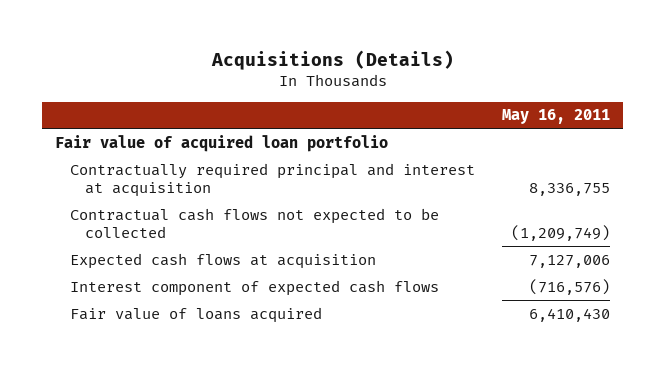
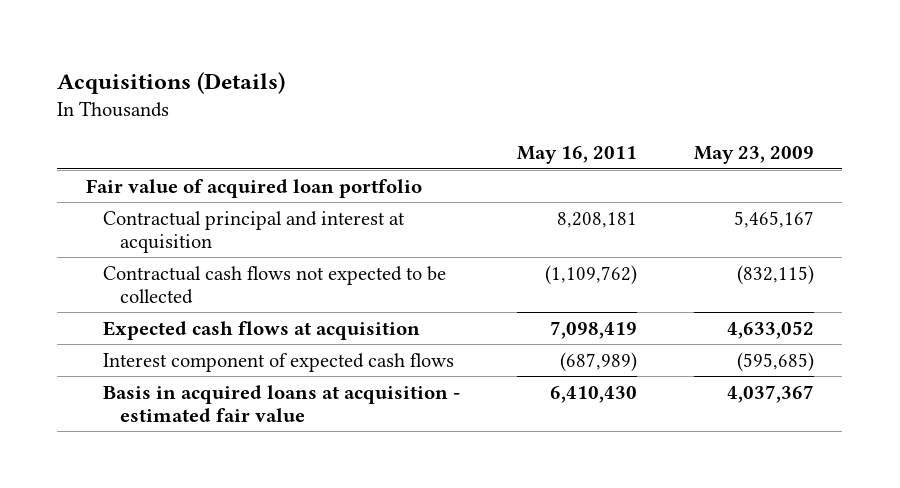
none -> [694,146,815,165] May 23, 2009
[70,162,476,198] Contractually required principal and interest at acquisition -> [103,210,406,254] Contractual principal and interest at acquisition
[528,183,610,197] 8,336,755 -> [557,211,638,228] 8,208,181
[510,225,610,242] (1,209,749) -> [545,264,638,285] (1,109,762)
[528,254,610,268] 7,127,006 -> [550,320,638,339] 7,098,419
[528,278,610,295] (716,576) -> [560,351,638,372] (687,989)
[70,306,323,323] Fair value of loans acquired -> [103,384,461,423] Basis in acquired loans at acquisition - estimated fair value

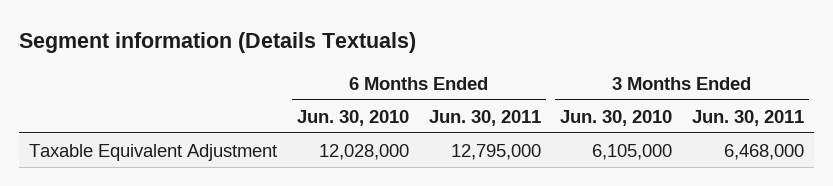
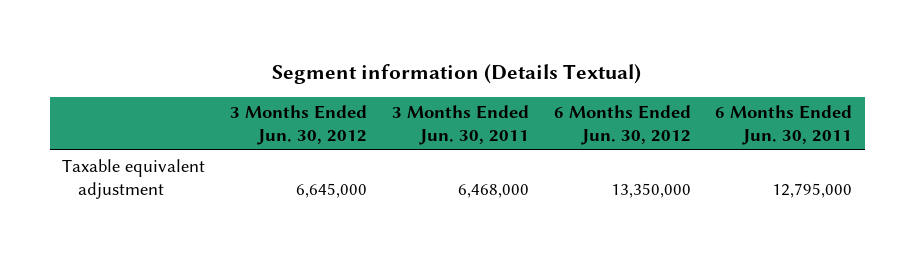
[19,32,417,54] Segment information (Details Textuals) -> [272,63,642,84] Segment information (Details Textual)
[296,109,409,126] Jun. 30, 2010 -> none
[560,109,673,126] Jun. 30, 2010 -> none
none -> [230,104,368,146] 3 Months Ended Jun. 30, 2012
none -> [553,104,691,146] 6 Months Ended Jun. 30, 2012
[29,143,278,161] Taxable Equivalent Adjustment -> [62,158,206,200] Taxable equivalent adjustment

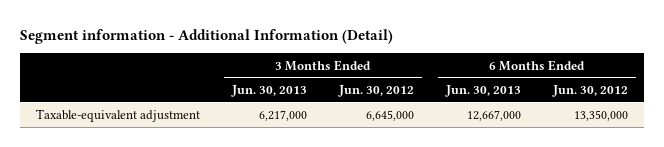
[272,63,642,84] Segment information (Details Textual) -> [19,29,393,45] Segment information - Additional Information (Detail)
[391,104,529,146] 3 Months Ended Jun. 30, 2011 -> none
[715,104,853,146] 6 Months Ended Jun. 30, 2011 -> none
none -> [230,85,307,98] Jun. 30, 2013
none -> [444,85,521,98] Jun. 30, 2013
[62,158,206,200] Taxable equivalent adjustment -> [35,109,200,123] Taxable-equivalent adjustment

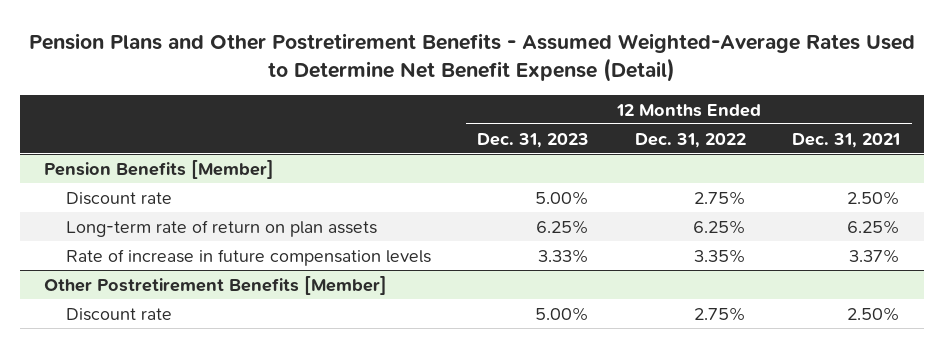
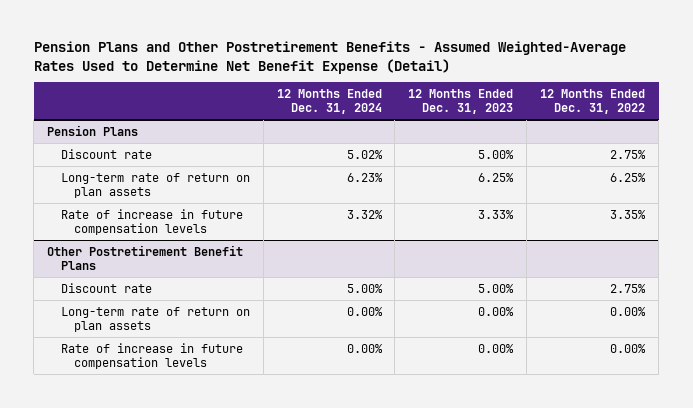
[792,132,901,148] Dec. 31, 2021 -> none
none -> [276,88,382,115] 12 Months Ended Dec. 31, 2024
[43,159,274,179] Pension Benefits [Member] -> [47,124,139,136] Pension Plans
[43,275,387,295] Other Postretirement Benefits [Member] -> [47,244,244,270] Other Postretirement Benefit Plans
none -> [60,306,250,332] Long-term rate of return on plan assets
none -> [60,342,243,369] Rate of increase in future compensation levels

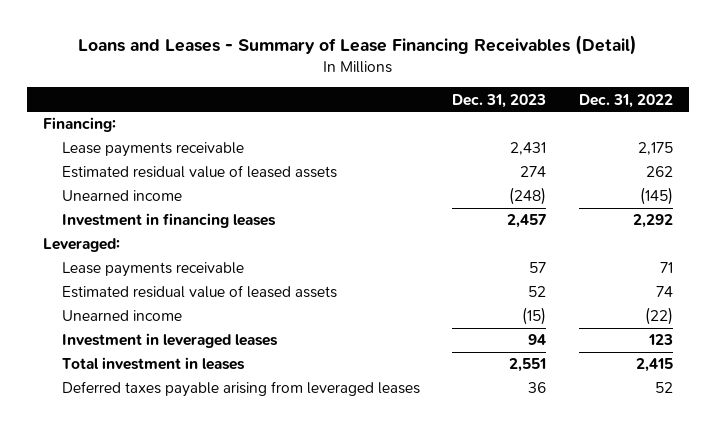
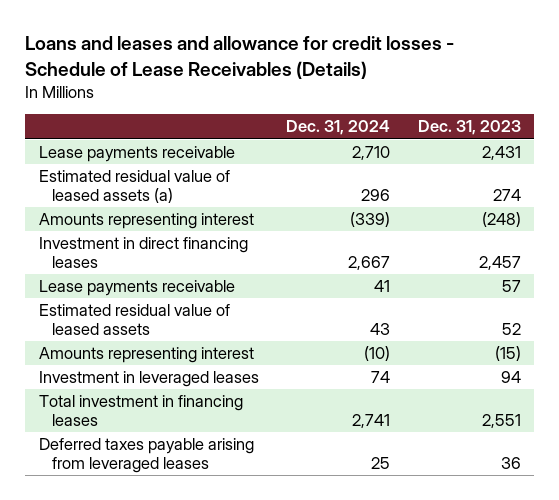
[77,35,637,56] Loans and Leases - Summary of Lease Financing Receivables (Detail) -> [24,36,454,79] Loans and leases and allowance for credit losses - Schedule of Lease Receivables (Details)
[578,93,673,108] Dec. 31, 2022 -> none
none -> [286,120,391,136] Dec. 31, 2024
[43,117,117,133] Financing: -> none
[43,238,121,253] Leveraged: -> none
[61,165,337,179] Estimated residual value of leased assets -> [38,170,230,204] Estimated residual value of leased assets (a)
[61,190,182,202] Unearned income -> [38,213,254,230] Amounts representing interest
[61,213,276,229] Investment in financing leases -> [38,237,248,269] Investment in direct financing leases
[61,310,182,322] Unearned income -> [38,347,254,364] Amounts representing interest
[61,357,245,371] Total investment in leases -> [38,395,243,427] Total investment in financing leases

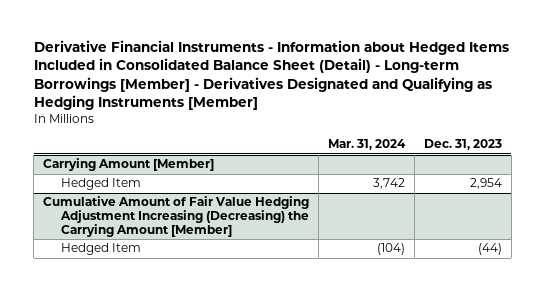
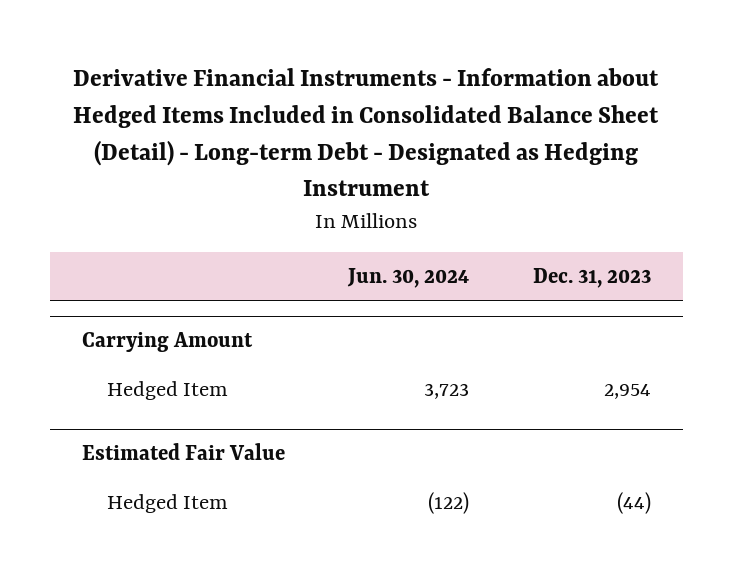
[33,40,509,111] Derivative Financial Instruments - Information about Hedged Items Included in Consolidated Balance Sheet (Detail) - Long-term Borrowings [Member] - Derivatives Designated and Qualifying as Hedging Instruments [Member] -> [73,68,660,197] Derivative Financial Instruments - Information about Hedged Items Included in Consolidated Balance Sheet (Detail) - Long-term Debt - Designated as Hedging Instrument
[327,139,406,151] Mar. 31, 2024 -> none
none -> [347,267,470,288] Jun. 30, 2024
[43,158,215,172] Carrying Amount [Member] -> [81,332,253,353] Carrying Amount
[43,196,310,238] Cumulative Amount of Fair Value Hedging Adjustment Increasing (Decreasing) the Carrying Amount [Member] -> [81,443,285,461] Estimated Fair Value

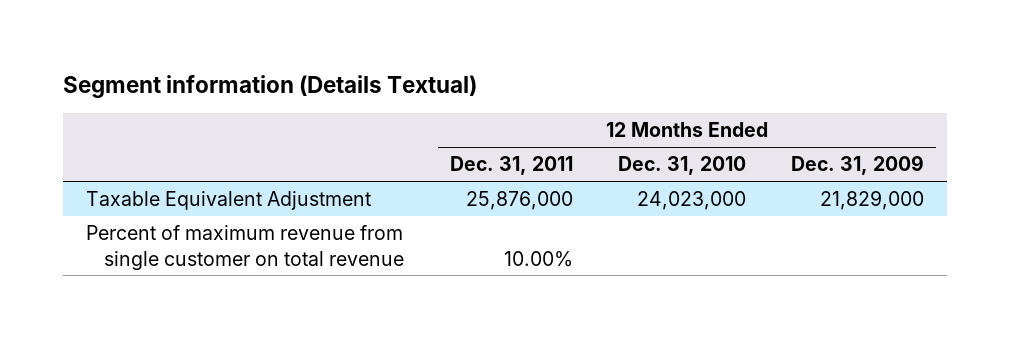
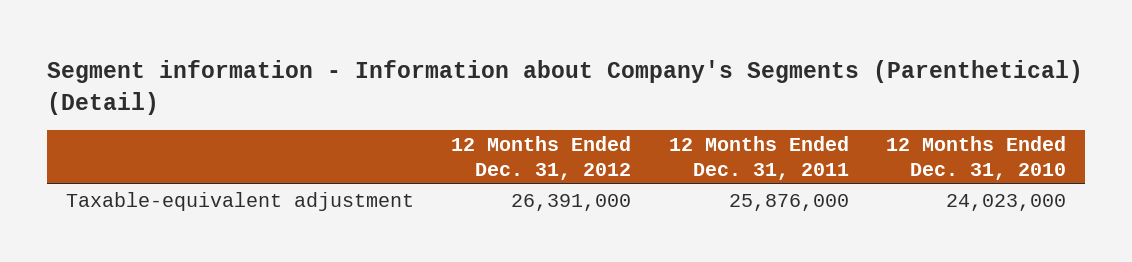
[63,75,478,99] Segment information (Details Textual) -> [46,60,1083,115] Segment information - Information about Company's Segments (Parenthetical) (Detail)
[791,155,925,176] Dec. 31, 2009 -> none
none -> [451,136,632,180] 12 Months Ended Dec. 31, 2012
[85,225,405,270] Percent of maximum revenue from single customer on total revenue -> none
[85,191,371,211] Taxable Equivalent Adjustment -> [65,191,414,211] Taxable-equivalent adjustment

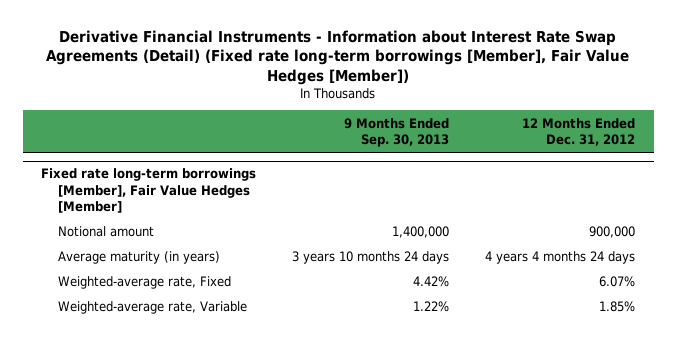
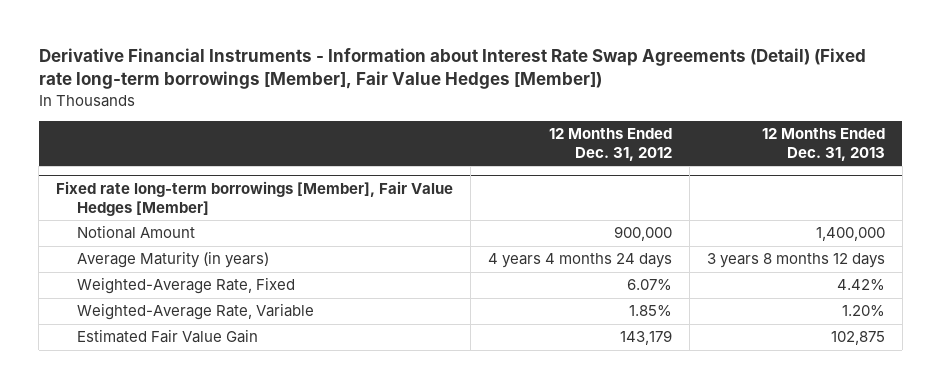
[344,117,450,147] 9 Months Ended Sep. 30, 2013 -> none
none -> [761,128,885,161] 12 Months Ended Dec. 31, 2013
[58,226,155,238] Notional amount -> [76,225,195,240] Notional Amount
[58,251,221,265] Average maturity (in years) -> [76,251,269,269] Average Maturity (in years)
[58,276,232,290] Weighted-average rate, Fixed -> [76,277,295,295] Weighted-Average Rate, Fixed
[58,301,248,315] Weighted-average rate, Variable -> [76,303,314,321] Weighted-Average Rate, Variable
none -> [76,329,258,344] Estimated Fair Value Gain

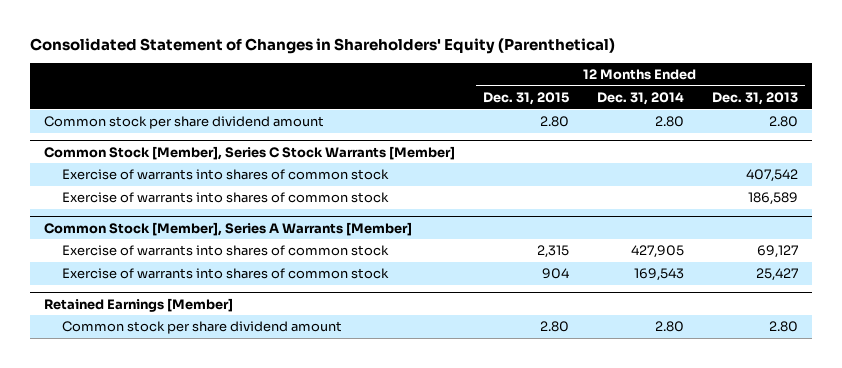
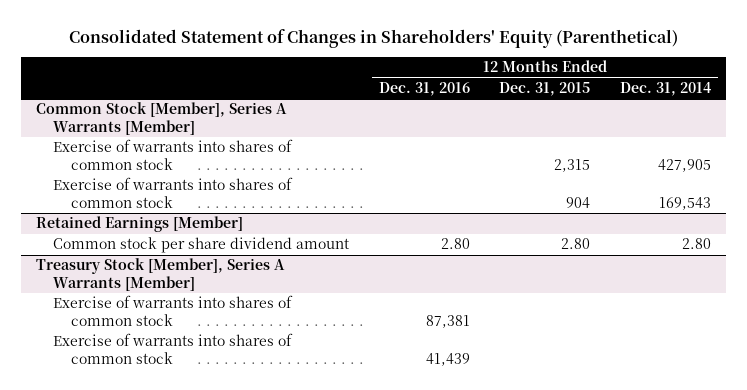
[711,91,798,105] Dec. 31, 2013 -> none
none -> [378,81,470,96] Dec. 31, 2016
[43,116,324,130] Common stock per share dividend amount -> none
[43,145,455,160] Common Stock [Member], Series C Stock Warrants [Member] -> none
[62,169,390,181] Exercise of warrants into shares of common stock -> none
[62,192,390,204] Exercise of warrants into shares of common stock -> none
none -> [36,258,286,291] Treasury Stock [Member], Series A Warrants [Member]
none -> [53,295,294,326] Exercise of warrants into shares of common stock
none -> [53,333,294,364] Exercise of warrants into shares of common stock

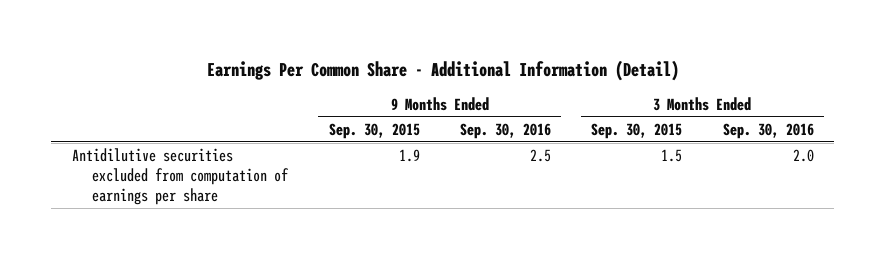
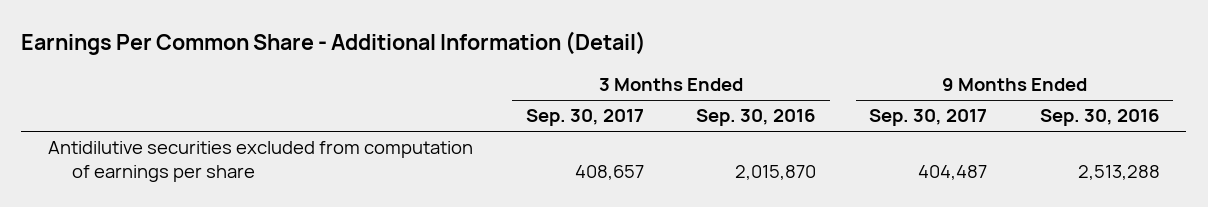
[328,122,420,139] Sep. 30, 2015 -> none
[591,122,683,139] Sep. 30, 2015 -> none
none -> [525,109,644,127] Sep. 30, 2017
none -> [869,109,988,127] Sep. 30, 2017
[529,148,551,162] 2.5 -> [1077,164,1160,180] 2,513,288
[792,148,814,162] 2.0 -> [735,164,817,180] 2,015,870

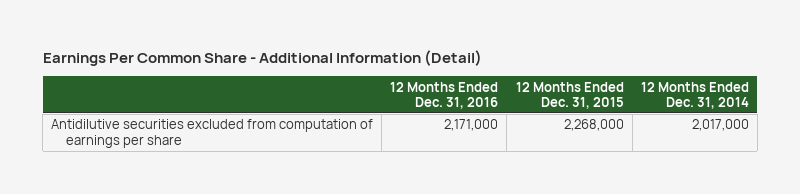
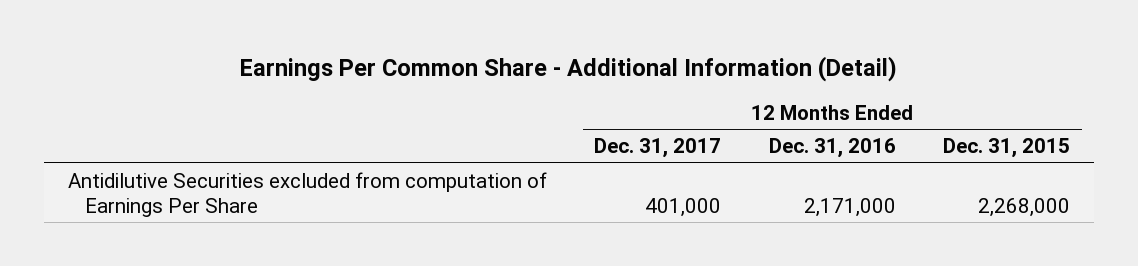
[640,81,749,110] 12 Months Ended Dec. 31, 2014 -> none
none -> [594,138,722,159] Dec. 31, 2017
[51,119,374,148] Antidilutive securities excluded from computation of earnings per share -> [67,171,547,217] Antidilutive Securities excluded from computation of Earnings Per Share

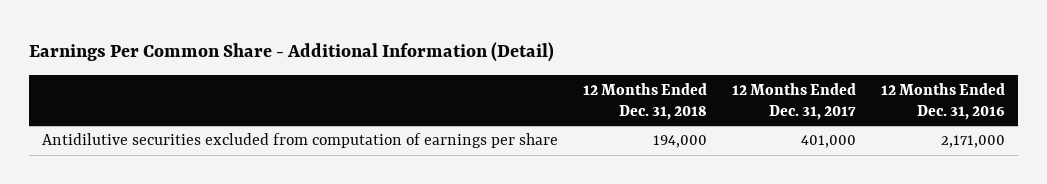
[943,138,1071,159] Dec. 31, 2015 -> none
none -> [583,82,708,120] 12 Months Ended Dec. 31, 2018
[67,171,547,217] Antidilutive Securities excluded from computation of Earnings Per Share -> [42,133,559,149] Antidilutive securities excluded from computation of earnings per share

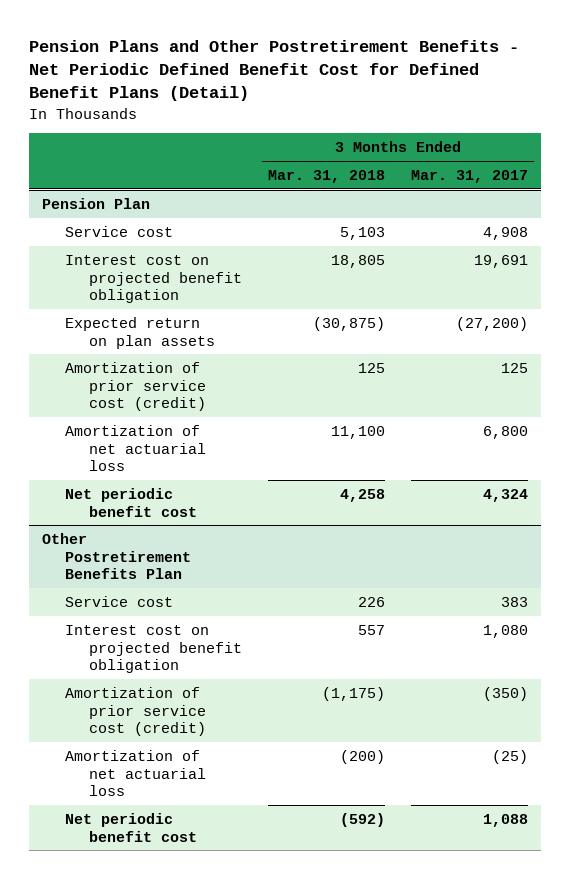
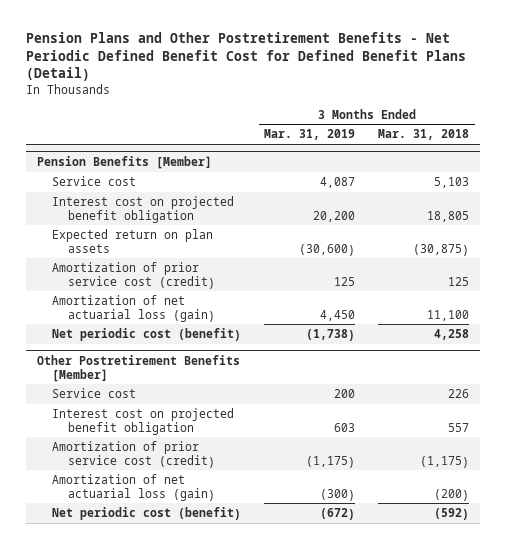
[410,169,528,183] Mar. 31, 2017 -> none
none -> [264,129,356,141] Mar. 31, 2019
[41,197,150,209] Pension Plan -> [37,155,213,169] Pension Benefits [Member]
[65,424,207,472] Amortization of net actuarial loss -> [52,294,215,322] Amortization of net actuarial loss (gain)
[65,487,198,517] Net periodic benefit cost -> [52,327,242,341] Net periodic cost (benefit)
[41,532,192,580] Other Postretirement Benefits Plan -> [37,354,241,382] Other Postretirement Benefits [Member]
[65,749,207,797] Amortization of net actuarial loss -> [52,473,215,501] Amortization of net actuarial loss (gain)
[65,812,198,842] Net periodic benefit cost -> [52,506,242,520] Net periodic cost (benefit)

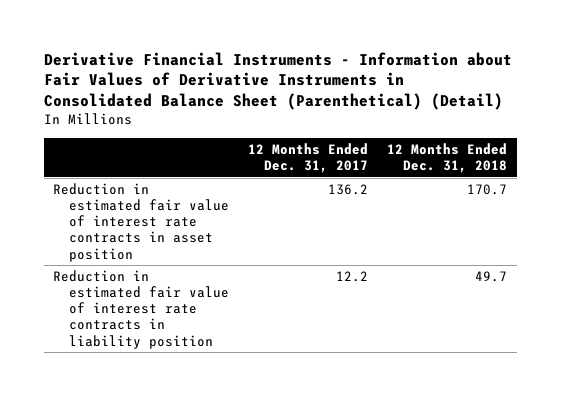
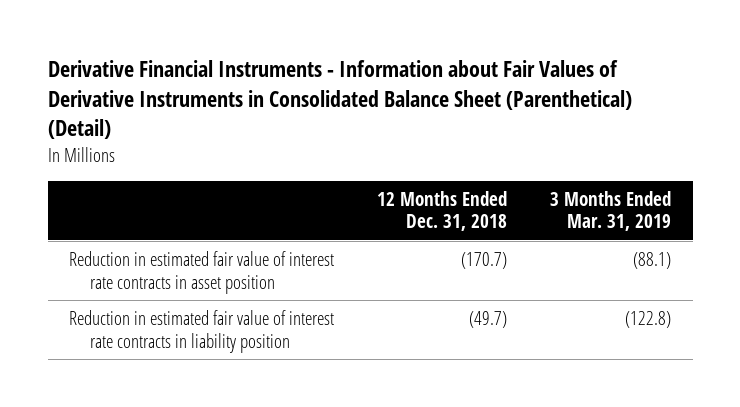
[248,142,369,173] 12 Months Ended Dec. 31, 2017 -> none
none -> [550,190,672,232] 3 Months Ended Mar. 31, 2019
[467,184,508,196] 170.7 -> [461,252,508,270] (170.7)
[475,271,508,283] 49.7 -> [469,311,508,329] (49.7)

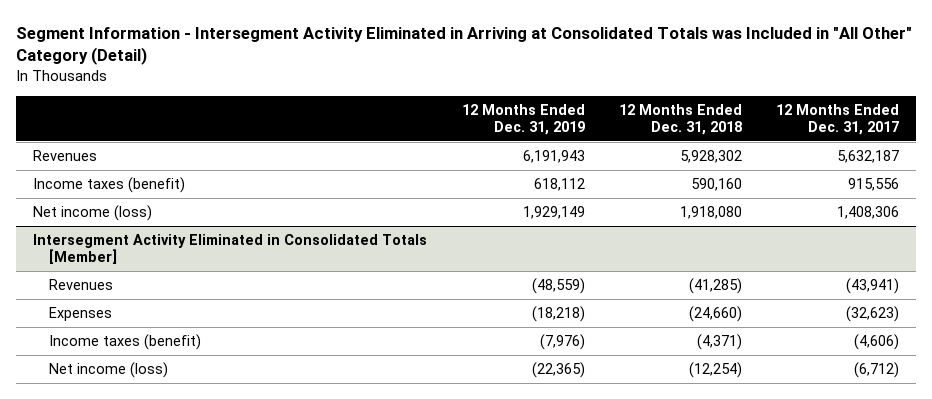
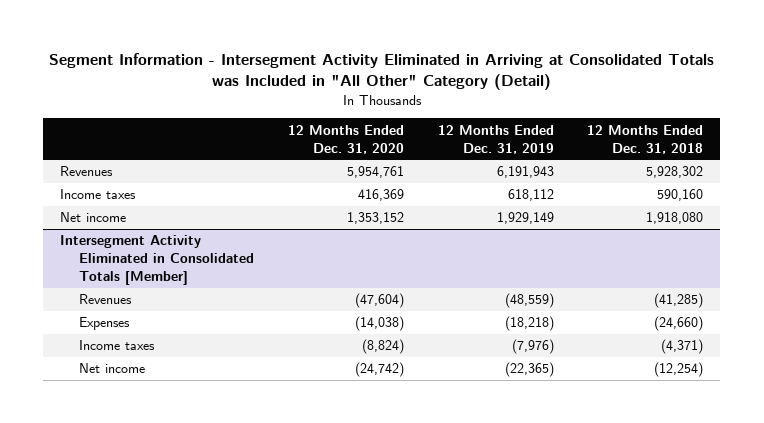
[775,103,899,135] 12 Months Ended Dec. 31, 2017 -> none
none -> [287,124,404,154] 12 Months Ended Dec. 31, 2020
[33,177,186,194] Income taxes (benefit) -> [60,189,137,200] Income taxes
[33,205,153,222] Net income (loss) -> [60,212,127,223] Net income
[49,334,202,351] Income taxes (benefit) -> [78,340,155,351] Income taxes
[49,362,169,379] Net income (loss) -> [78,363,145,374] Net income

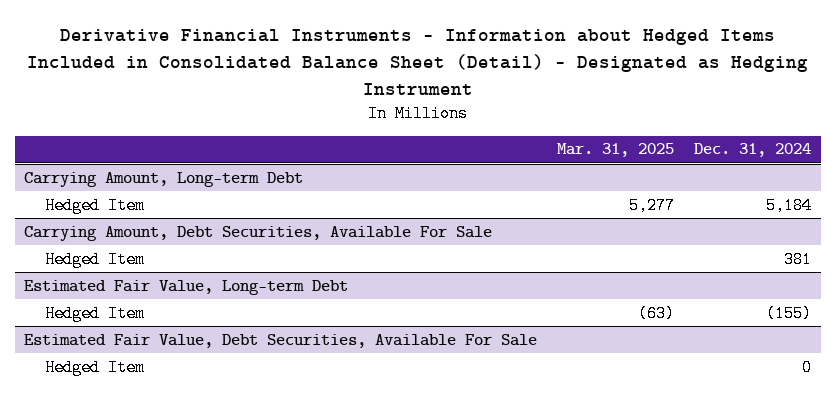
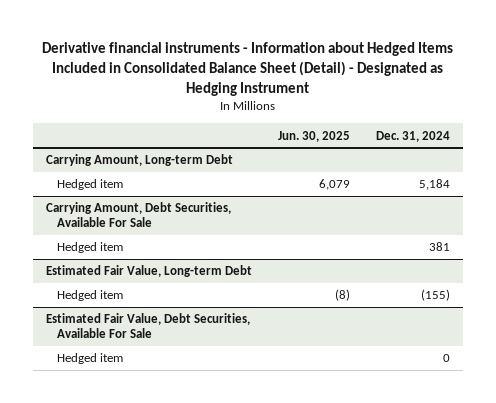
[26,29,808,96] Derivative Financial Instruments - Information about Hedged Items Included in Consolidated Balance Sheet (Detail) - Designated as Hedging Instrument -> [41,41,453,97] Derivative financial instruments - Information about Hedged Items Included in Consolidated Balance Sheet (Detail) - Designated as Hedging Instrument
[557,143,675,158] Mar. 31, 2025 -> none
none -> [277,130,350,142] Jun. 30, 2025
[45,196,146,214] Hedged Item -> [56,179,123,191] Hedged item
[45,250,146,268] Hedged Item -> [56,242,123,254] Hedged item
[45,304,146,322] Hedged Item -> [56,290,123,302] Hedged item
[45,358,146,376] Hedged Item -> [56,353,123,365] Hedged item

